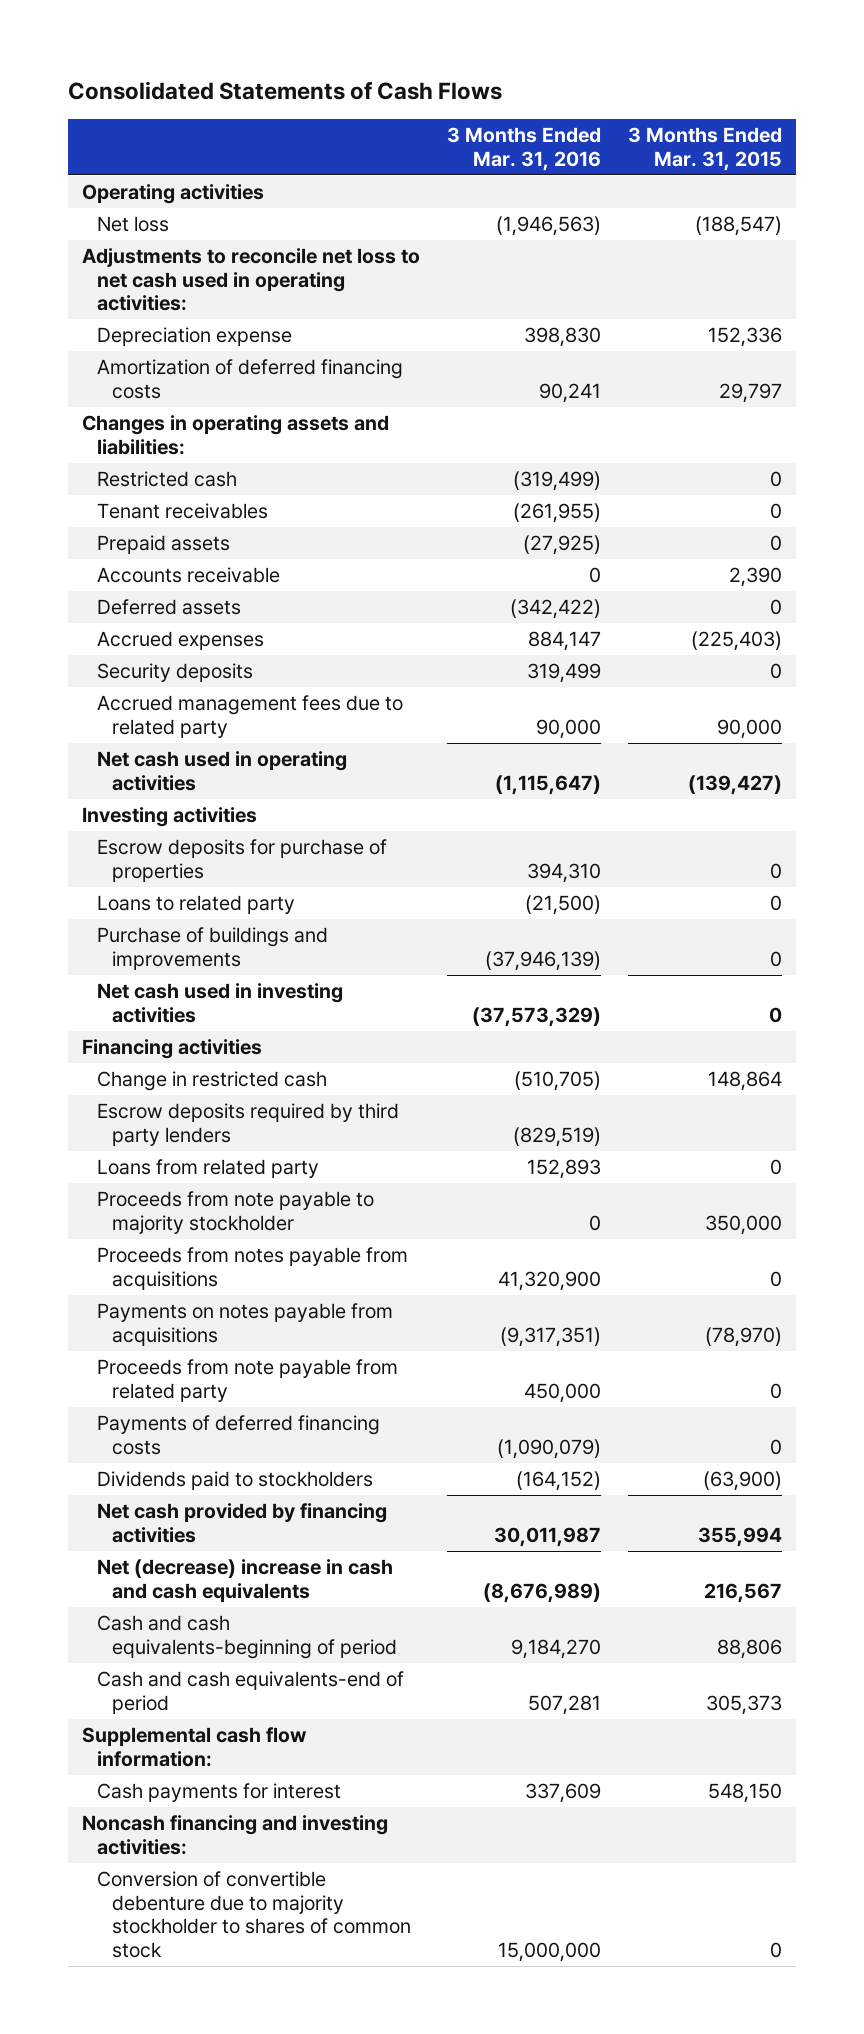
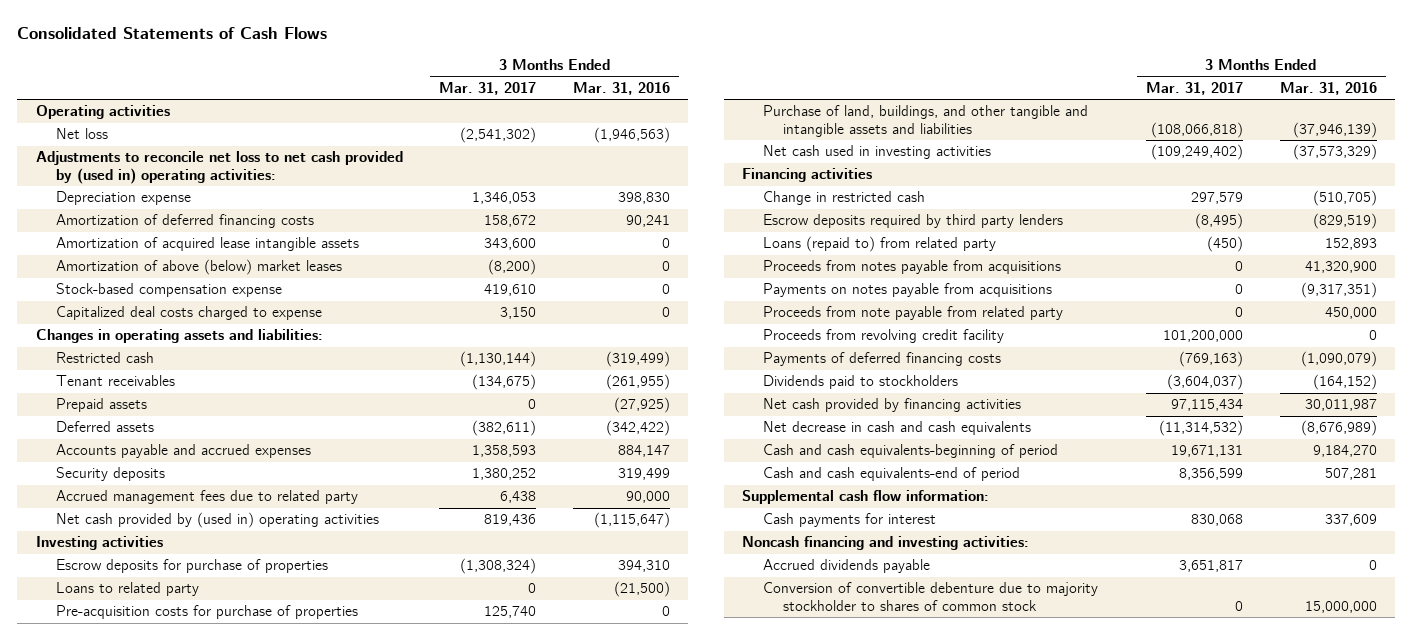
[628,127,783,171] 3 Months Ended Mar. 31, 2015 -> none
none -> [439,81,537,95] Mar. 31, 2017
[82,248,421,312] Adjustments to reconcile net loss to net cash used in operating activities: -> [35,151,403,185] Adjustments to reconcile net loss to net cash provided by (used in) operating activities:
none -> [56,237,360,252] Amortization of acquired lease intangible assets
none -> [56,259,343,276] Amortization of above (below) market leases
none -> [56,283,283,298] Stock-based compensation expense
none -> [56,306,323,321] Capitalized deal costs charged to expense
[97,567,281,584] Accounts receivable -> none
[97,631,265,651] Accrued expenses -> [56,444,312,459] Accounts payable and accrued expenses
[97,751,348,791] Net cash used in operating activities -> [56,512,380,529] Net cash provided by (used in) operating activities
none -> [56,605,359,620] Pre-acquisition costs for purchase of properties
[97,927,329,970] Purchase of buildings and improvements -> [762,105,1088,138] Purchase of land, buildings, and other tangible and intangible assets and liabilities
[97,1191,375,1234] Proceeds from note payable to majority stockholder -> none
[97,1159,320,1179] Loans from related party -> [762,236,996,253] Loans (repaid to) from related party
none -> [762,329,1004,344] Proceeds from revolving credit facility
[97,1559,394,1602] Net (decrease) increase in cash and cash equivalents -> [762,421,1031,436] Net decrease in cash and cash equivalents
none -> [762,559,930,574] Accrued dividends payable

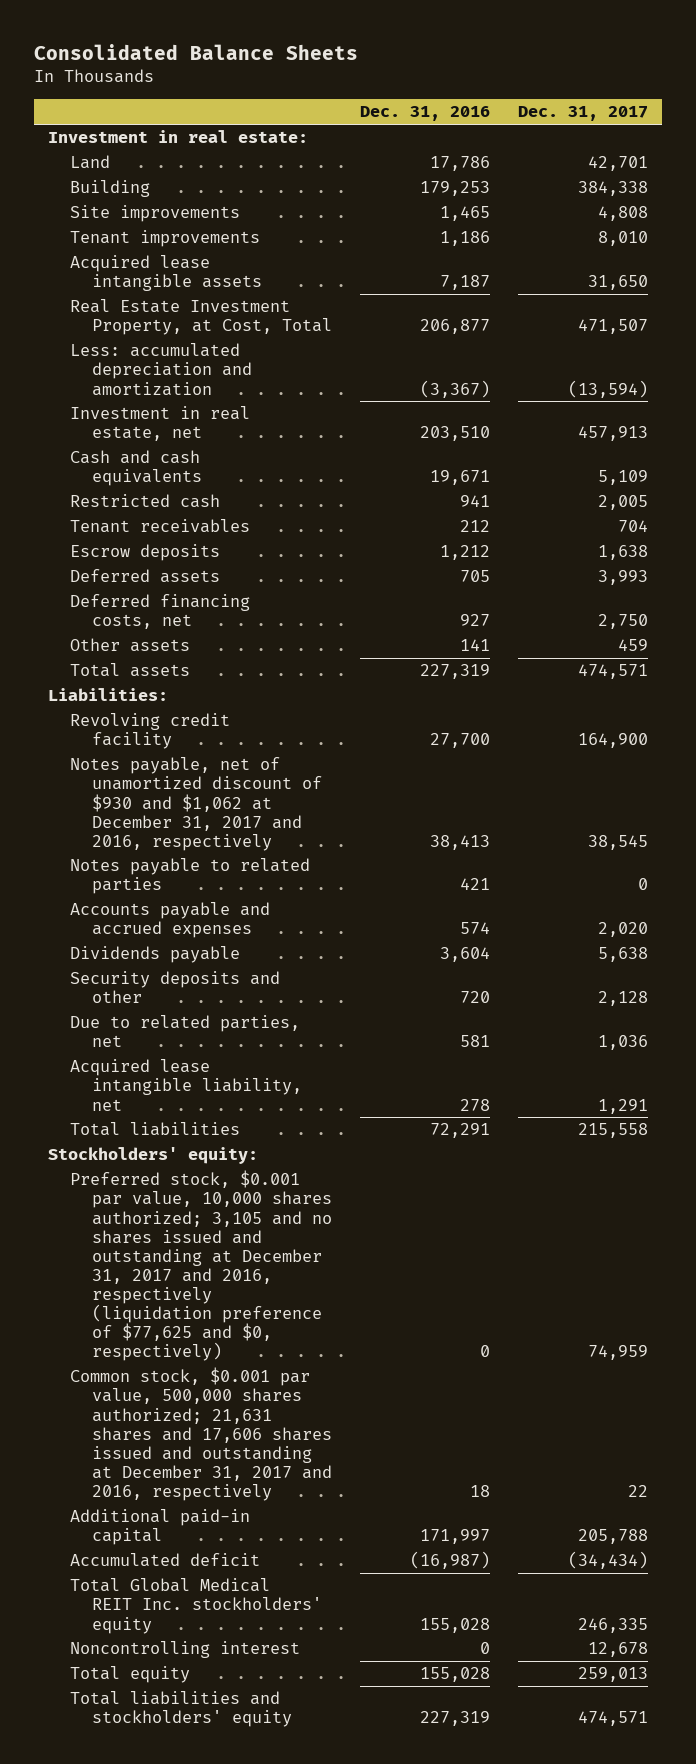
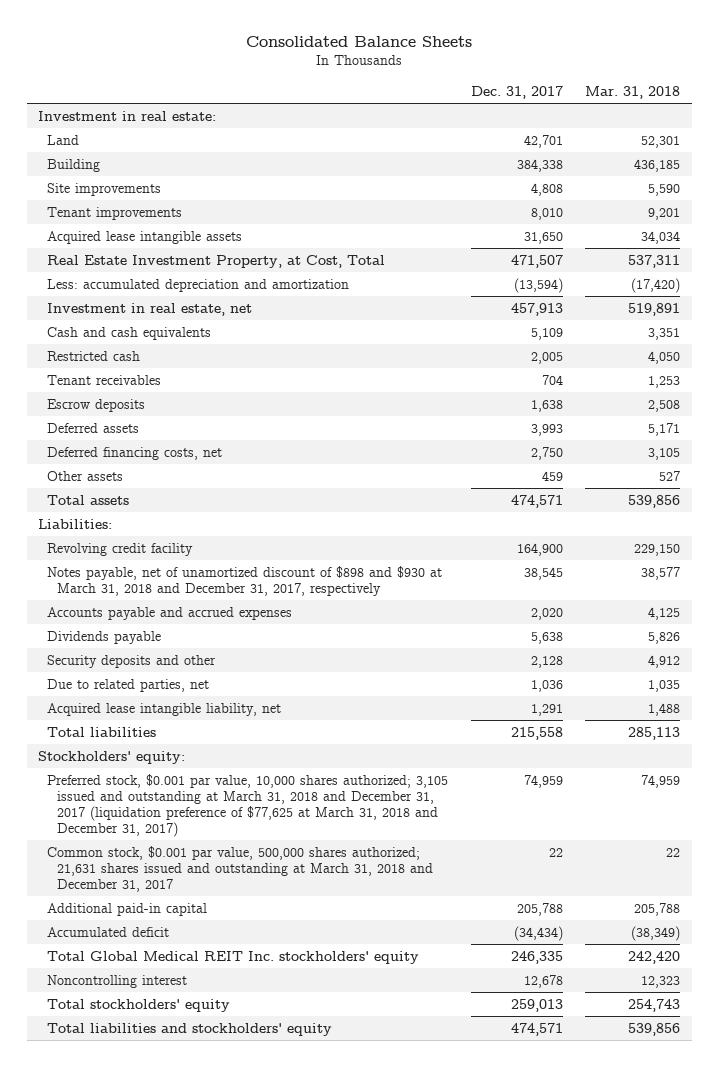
[360,106,491,122] Dec. 31, 2016 -> none
none -> [585,85,681,99] Mar. 31, 2018
[70,858,311,895] Notes payable to related parties -> none
[70,757,323,851] Notes payable, net of unamortized discount of $930 and $1,062 at December 31, 2017 and 2016, respectively -> [47,565,443,596] Notes payable, net of unamortized discount of $898 and $930 at March 31, 2018 and December 31, 2017, respectively
[70,1170,333,1361] Preferred stock, $0.001 par value, 10,000 shares authorized; 3,105 and no shares issued and outstanding at December 31, 2017 and 2016, respectively (liquidation preference of $77,625 and $0, respectively) -> [47,773,449,837] Preferred stock, $0.001 par value, 10,000 shares authorized; 3,105 issued and outstanding at March 31, 2018 and December 31, 2017 (liquidation preference of $77,625 at March 31, 2018 and December 31, 2017)
[70,1367,333,1501] Common stock, $0.001 par value, 500,000 shares authorized; 21,631 shares and 17,606 shares issued and outstanding at December 31, 2017 and 2016, respectively -> [47,845,433,892] Common stock, $0.001 par value, 500,000 shares authorized; 21,631 shares issued and outstanding at March 31, 2018 and December 31, 2017
[70,1666,191,1684] Total equity -> [47,998,231,1012] Total stockholders' equity

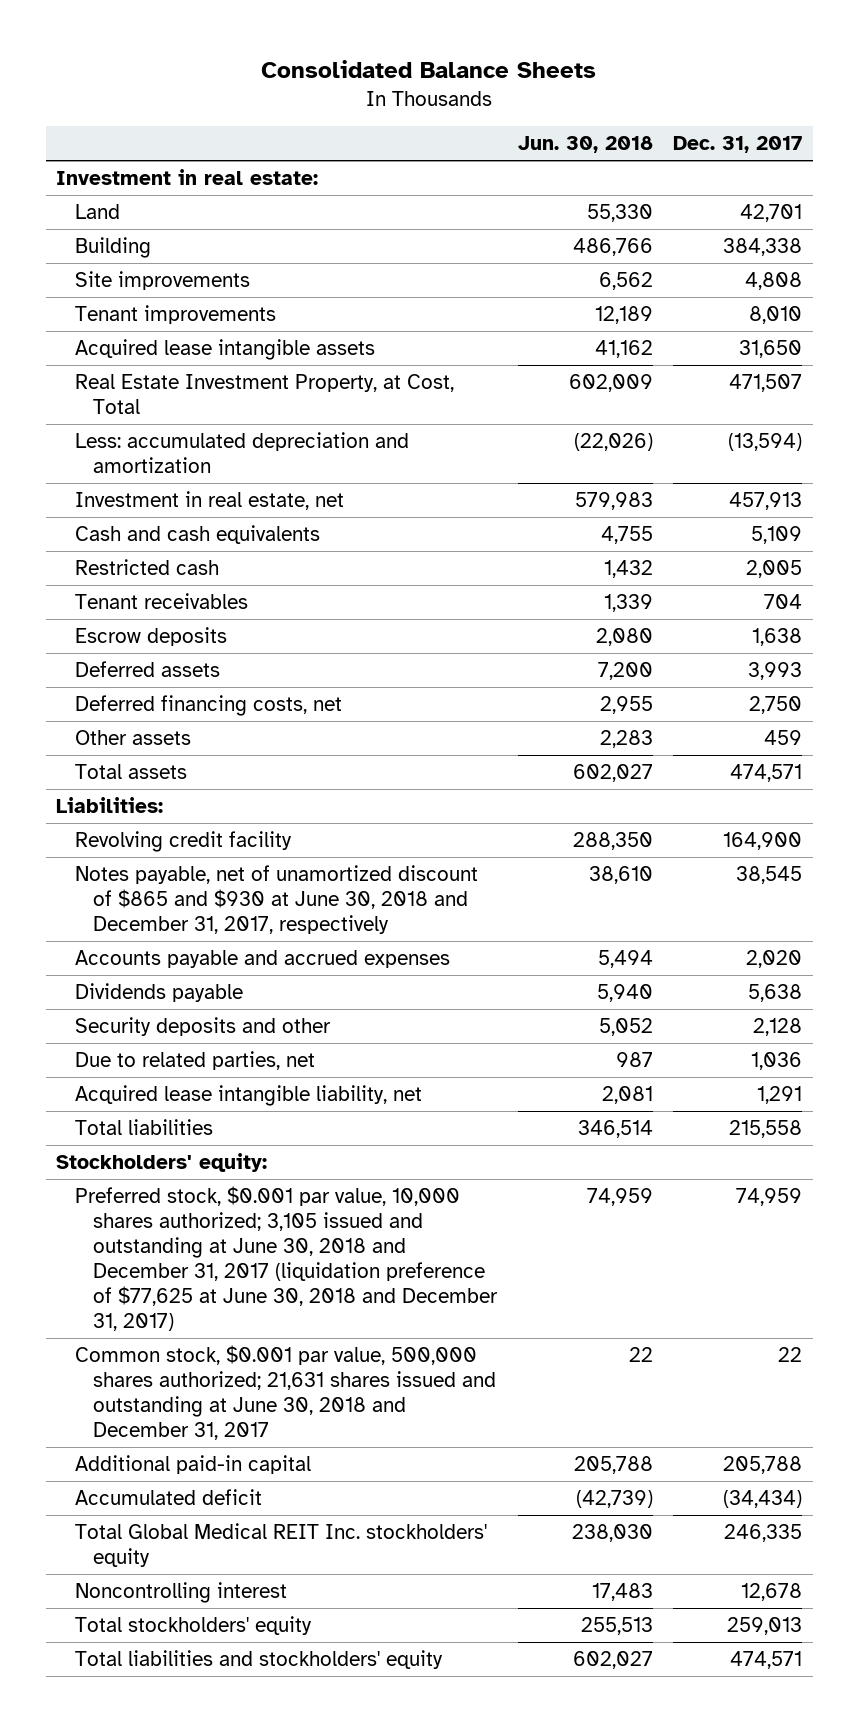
[585,85,681,99] Mar. 31, 2018 -> none
none -> [517,136,653,154] Jun. 30, 2018
[47,565,443,596] Notes payable, net of unamortized discount of $898 and $930 at March 31, 2018 and December 31, 2017, respectively -> [74,865,478,935] Notes payable, net of unamortized discount of $865 and $930 at June 30, 2018 and December 31, 2017, respectively
[47,773,449,837] Preferred stock, $0.001 par value, 10,000 shares authorized; 3,105 issued and outstanding at March 31, 2018 and December 31, 2017 (liquidation preference of $77,625 at March 31, 2018 and December 31, 2017) -> [74,1186,499,1331] Preferred stock, $0.001 par value, 10,000 shares authorized; 3,105 issued and outstanding at June 30, 2018 and December 31, 2017 (liquidation preference of $77,625 at June 30, 2018 and December 31, 2017)
[47,845,433,892] Common stock, $0.001 par value, 500,000 shares authorized; 21,631 shares issued and outstanding at March 31, 2018 and December 31, 2017 -> [74,1345,497,1440] Common stock, $0.001 par value, 500,000 shares authorized; 21,631 shares issued and outstanding at June 30, 2018 and December 31, 2017

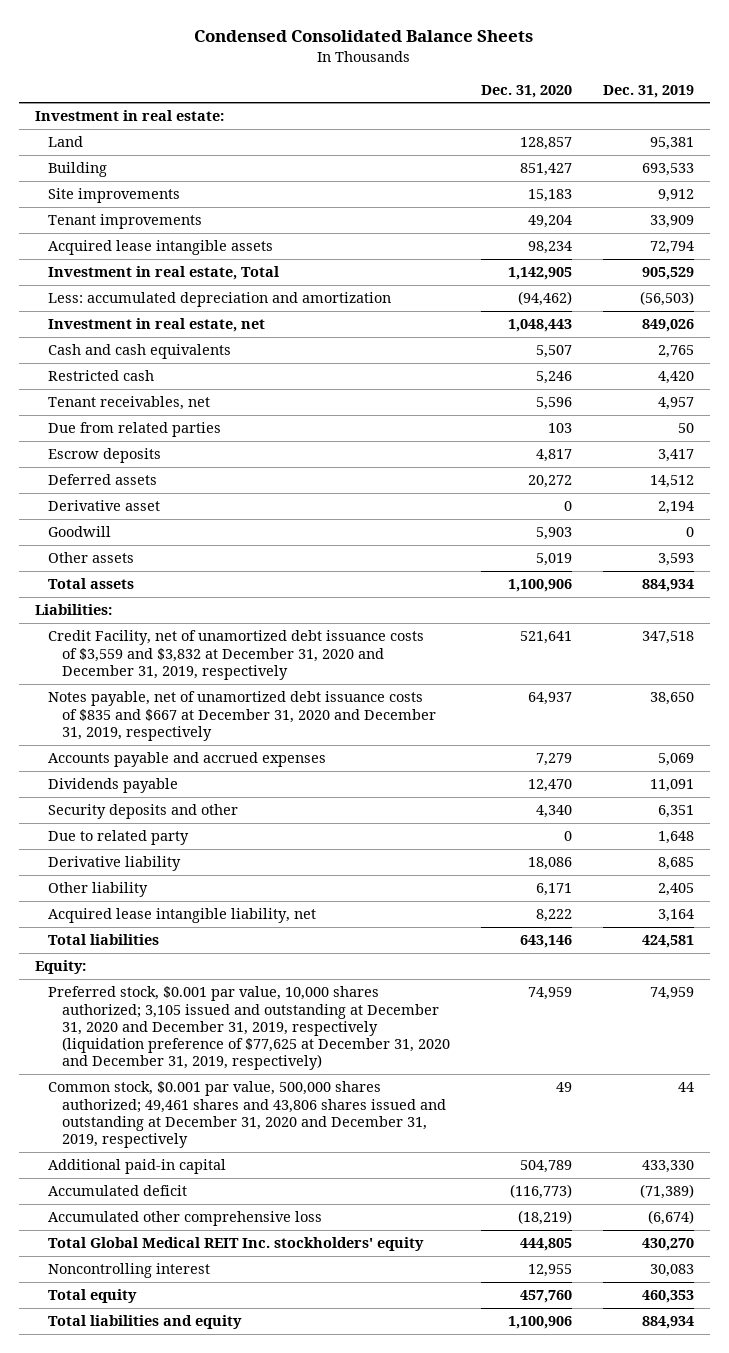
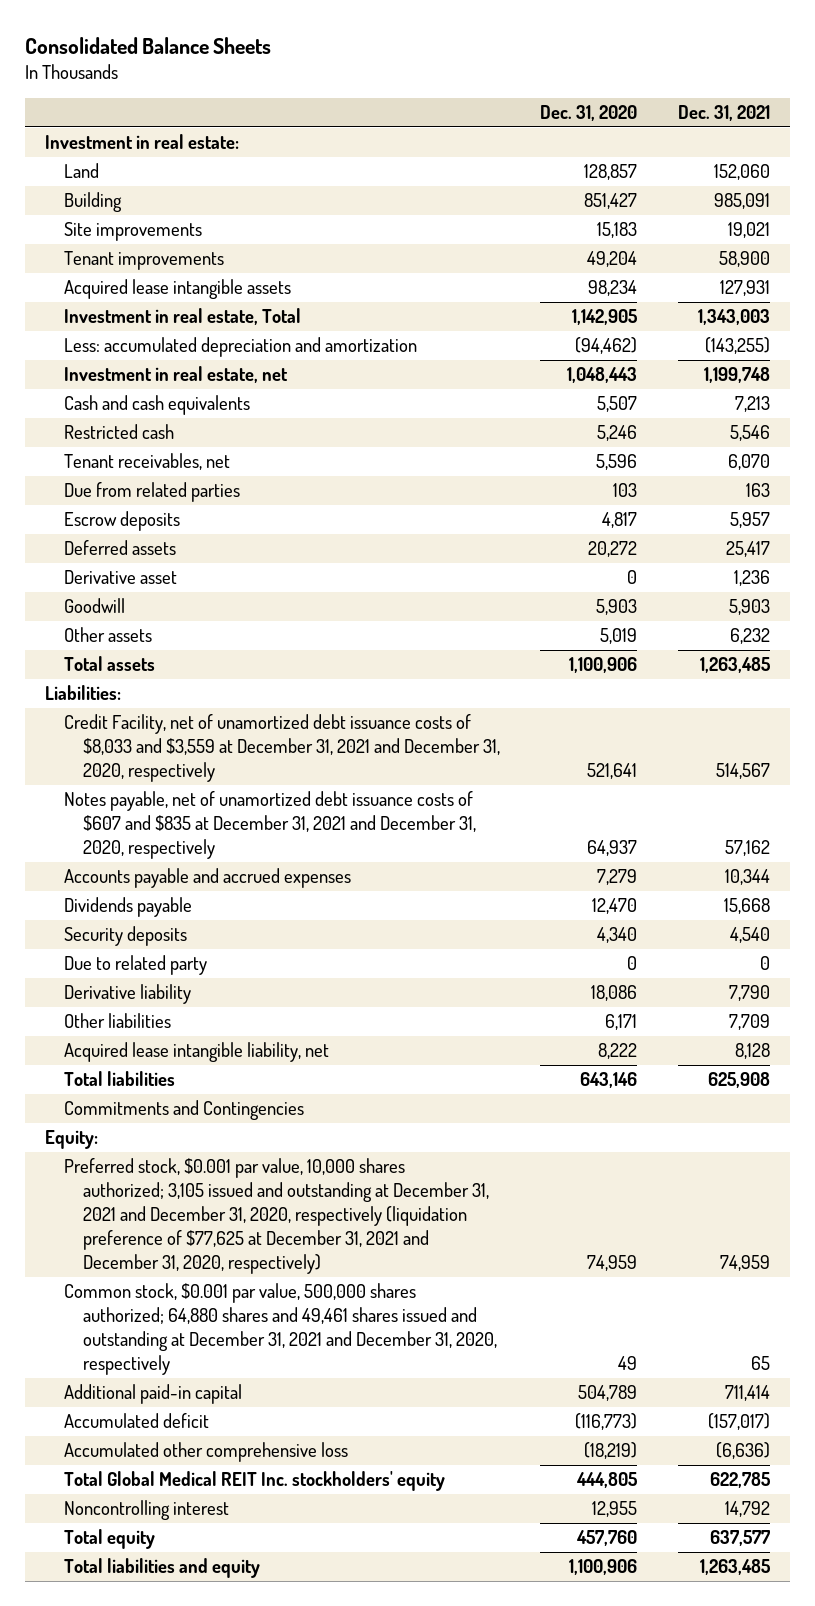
[194,29,534,42] Condensed Consolidated Balance Sheets -> [25,37,272,55] Consolidated Balance Sheets
[603,84,695,98] Dec. 31, 2019 -> none
none -> [677,105,770,122] Dec. 31, 2021
[48,630,425,680] Credit Facility, net of unamortized debt issuance costs of $3,559 and $3,832 at December 31, 2020 and December 31, 2019, respectively -> [64,714,500,783] Credit Facility, net of unamortized debt issuance costs of $8,033 and $3,559 at December 31, 2021 and December 31, 2020, respectively
[48,691,436,741] Notes payable, net of unamortized debt issuance costs of $835 and $667 at December 31, 2020 and December 31, 2019, respectively -> [64,791,476,860] Notes payable, net of unamortized debt issuance costs of $607 and $835 at December 31, 2021 and December 31, 2020, respectively
[48,804,239,820] Security deposits and other -> [64,926,188,947] Security deposits
[48,882,149,898] Other liability -> [64,1013,172,1029] Other liabilities
none -> [64,1100,305,1121] Commitments and Contingencies
[48,986,450,1070] Preferred stock, $0.001 par value, 10,000 shares authorized; 3,105 issued and outstanding at December 31, 2020 and December 31, 2019, respectively (liquidation preference of $77,625 at December 31, 2020 and December 31, 2019, respectively) -> [64,1158,489,1275] Preferred stock, $0.001 par value, 10,000 shares authorized; 3,105 issued and outstanding at December 31, 2021 and December 31, 2020, respectively (liquidation preference of $77,625 at December 31, 2021 and December 31, 2020, respectively)
[48,1081,446,1148] Common stock, $0.001 par value, 500,000 shares authorized; 49,461 shares and 43,806 shares issued and outstanding at December 31, 2020 and December 31, 2019, respectively -> [64,1283,497,1376] Common stock, $0.001 par value, 500,000 shares authorized; 64,880 shares and 49,461 shares issued and outstanding at December 31, 2021 and December 31, 2020, respectively

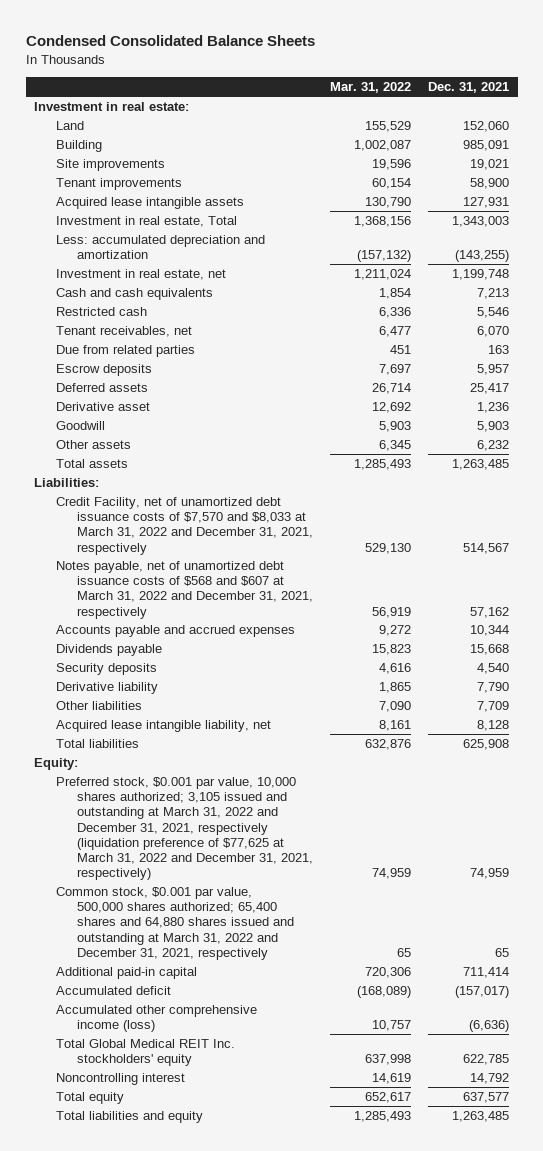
[25,37,272,55] Consolidated Balance Sheets -> [25,35,315,47] Condensed Consolidated Balance Sheets
[540,105,638,122] Dec. 31, 2020 -> none
none -> [329,82,411,94] Mar. 31, 2022
[64,714,500,783] Credit Facility, net of unamortized debt issuance costs of $8,033 and $3,559 at December 31, 2021 and December 31, 2020, respectively -> [55,496,313,555] Credit Facility, net of unamortized debt issuance costs of $7,570 and $8,033 at March 31, 2022 and December 31, 2021, respectively
[64,791,476,860] Notes payable, net of unamortized debt issuance costs of $607 and $835 at December 31, 2021 and December 31, 2020, respectively -> [55,560,313,619] Notes payable, net of unamortized debt issuance costs of $568 and $607 at March 31, 2022 and December 31, 2021, respectively
[64,955,208,976] Due to related party -> none
[64,1100,305,1121] Commitments and Contingencies -> none
[64,1158,489,1275] Preferred stock, $0.001 par value, 10,000 shares authorized; 3,105 issued and outstanding at December 31, 2021 and December 31, 2020, respectively (liquidation preference of $77,625 at December 31, 2021 and December 31, 2020, respectively) -> [55,776,313,881] Preferred stock, $0.001 par value, 10,000 shares authorized; 3,105 issued and outstanding at March 31, 2022 and December 31, 2021, respectively (liquidation preference of $77,625 at March 31, 2022 and December 31, 2021, respectively)
[64,1283,497,1376] Common stock, $0.001 par value, 500,000 shares authorized; 64,880 shares and 49,461 shares issued and outstanding at December 31, 2021 and December 31, 2020, respectively -> [55,886,294,960] Common stock, $0.001 par value, 500,000 shares authorized; 65,400 shares and 64,880 shares issued and outstanding at March 31, 2022 and December 31, 2021, respectively
[64,1442,349,1463] Accumulated other comprehensive loss -> [55,1004,257,1033] Accumulated other comprehensive income (loss)

